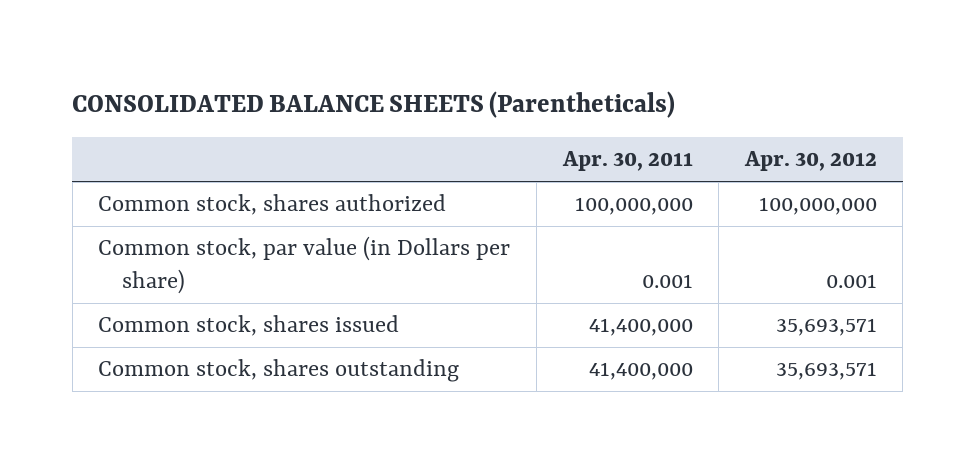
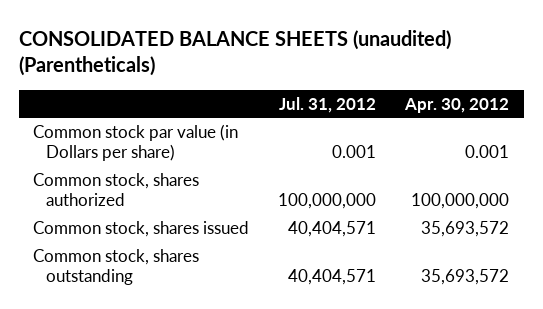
[72,90,676,118] CONSOLIDATED BALANCE SHEETS (Parentheticals) -> [18,29,451,77] CONSOLIDATED BALANCE SHEETS (unaudited) (Parentheticals)
[561,151,693,172] Apr. 30, 2011 -> none
none -> [279,96,377,113] Jul. 31, 2012
none -> [33,124,239,161] Common stock par value (in Dollars per share)
[98,236,511,295] Common stock, par value (in Dollars per share) -> none
[775,318,877,337] 35,693,571 -> [421,221,510,238] 35,693,572
[775,362,877,381] 35,693,571 -> [421,268,510,285] 35,693,572

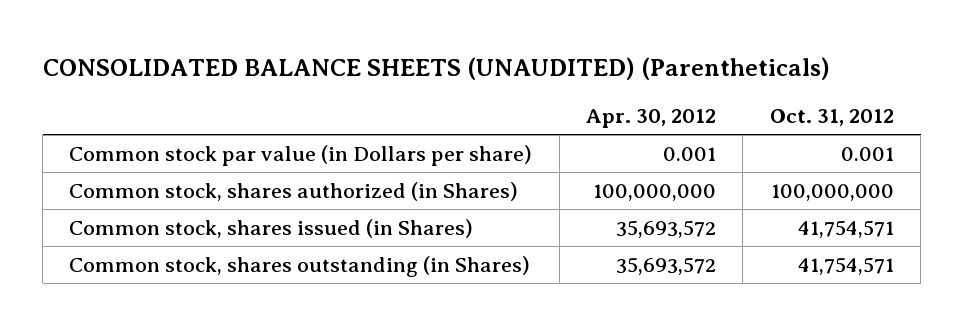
[18,29,451,77] CONSOLIDATED BALANCE SHEETS (unaudited) (Parentheticals) -> [42,56,830,80] CONSOLIDATED BALANCE SHEETS (UNAUDITED) (Parentheticals)
[279,96,377,113] Jul. 31, 2012 -> none
none -> [769,108,894,126] Oct. 31, 2012
[33,173,200,206] Common stock, shares authorized -> [69,181,519,201] Common stock, shares authorized (in Shares)
[33,221,250,238] Common stock, shares issued -> [69,218,474,238] Common stock, shares issued (in Shares)
[33,249,200,285] Common stock, shares outstanding -> [69,255,531,277] Common stock, shares outstanding (in Shares)

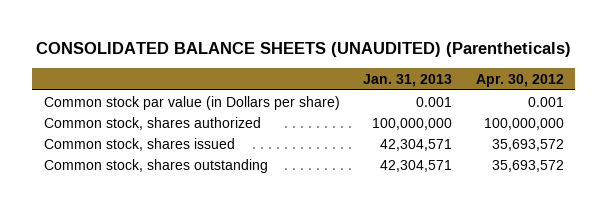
[769,108,894,126] Oct. 31, 2012 -> none
none -> [363,73,453,87] Jan. 31, 2013
[69,181,519,201] Common stock, shares authorized (in Shares) -> [44,116,262,130] Common stock, shares authorized
[69,218,474,238] Common stock, shares issued (in Shares) -> [44,137,236,151] Common stock, shares issued
[69,255,531,277] Common stock, shares outstanding (in Shares) -> [44,158,269,173] Common stock, shares outstanding

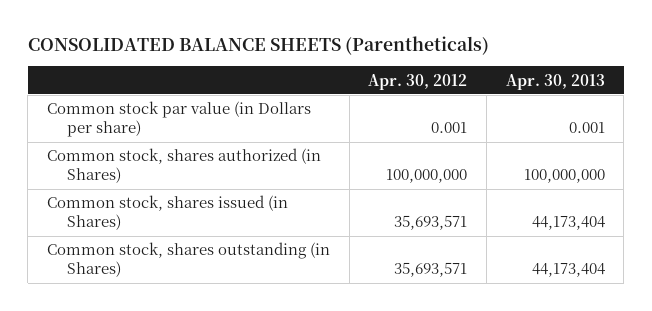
[35,42,571,58] CONSOLIDATED BALANCE SHEETS (UNAUDITED) (Parentheticals) -> [27,36,489,56] CONSOLIDATED BALANCE SHEETS (Parentheticals)
[363,73,453,87] Jan. 31, 2013 -> none
none -> [505,73,605,90] Apr. 30, 2013
[44,116,262,130] Common stock, shares authorized -> [47,148,322,184] Common stock, shares authorized (in Shares)
[44,137,236,151] Common stock, shares issued -> [47,195,289,231] Common stock, shares issued (in Shares)
[491,138,564,151] 35,693,572 -> [394,215,468,231] 35,693,571
[44,158,269,173] Common stock, shares outstanding -> [47,242,331,278] Common stock, shares outstanding (in Shares)
[491,159,564,172] 35,693,572 -> [394,262,468,278] 35,693,571

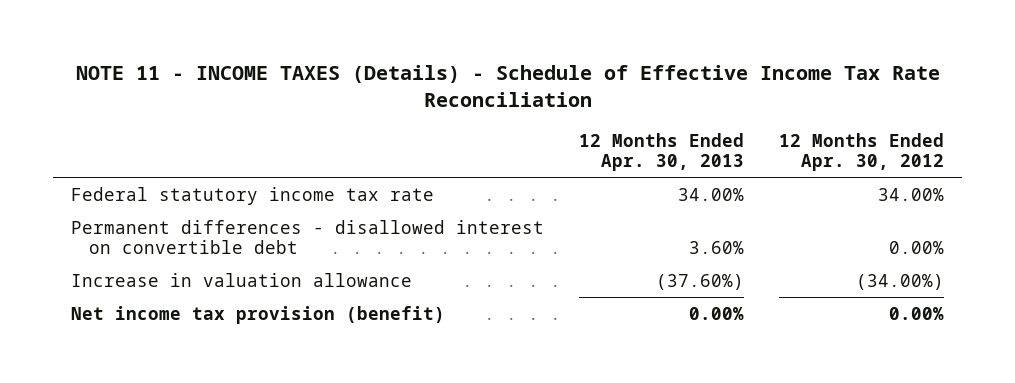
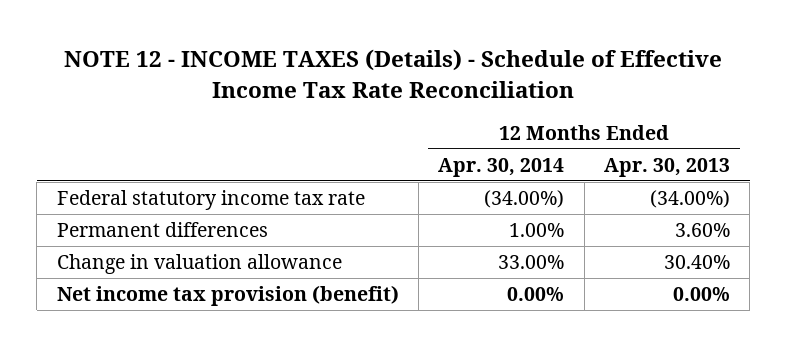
[75,64,940,107] NOTE 11 - INCOME TAXES (Details) - Schedule of Effective Income Tax Rate Reconciliation -> [64,49,723,98] NOTE 12 - INCOME TAXES (Details) - Schedule of Effective Income Tax Rate Reconciliation
[779,132,945,172] 12 Months Ended Apr. 30, 2012 -> none
none -> [438,157,565,177] Apr. 30, 2014
[678,187,745,201] 34.00% -> [649,189,730,208] (34.00%)
[70,219,544,255] Permanent differences - disallowed interest on convertible debt -> [56,221,268,237] Permanent differences
[70,272,412,287] Increase in valuation allowance -> [56,253,342,274] Change in valuation allowance
[656,273,745,290] (37.60%) -> [663,254,730,269] 30.40%

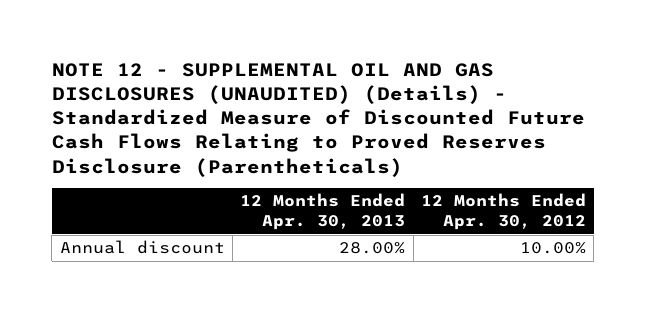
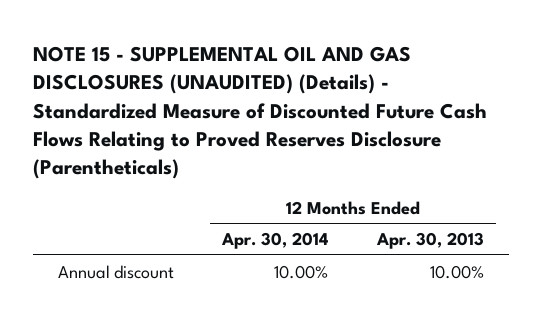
[51,62,585,177] NOTE 12 - SUPPLEMENTAL OIL AND GAS DISCLOSURES (UNAUDITED) (Details) - Standardized Measure of Discounted Future Cash Flows Relating to Proved Reserves Disclosure (Parentheticals) -> [33,46,488,179] NOTE 15 - SUPPLEMENTAL OIL AND GAS DISCLOSURES (UNAUDITED) (Details) - Standardized Measure of Discounted Future Cash Flows Relating to Proved Reserves Disclosure (Parentheticals)
[420,193,586,231] 12 Months Ended Apr. 30, 2012 -> none
none -> [221,231,329,249] Apr. 30, 2014
[339,242,406,255] 28.00% -> [430,264,485,279] 10.00%

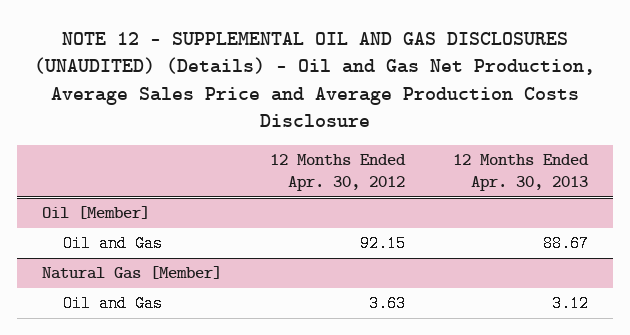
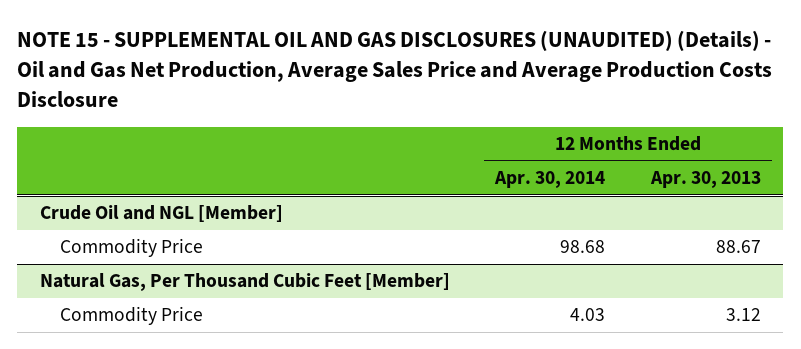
[34,31,596,128] NOTE 12 - SUPPLEMENTAL OIL AND GAS DISCLOSURES (UNAUDITED) (Details) - Oil and Gas Net Production, Average Sales Price and Average Production Costs Disclosure -> [17,30,773,108] NOTE 15 - SUPPLEMENTAL OIL AND GAS DISCLOSURES (UNAUDITED) (Details) - Oil and Gas Net Production, Average Sales Price and Average Production Costs Disclosure
[270,154,407,191] 12 Months Ended Apr. 30, 2012 -> none
none -> [494,171,606,189] Apr. 30, 2014
[41,206,150,220] Oil [Member] -> none
[41,266,222,280] Natural Gas [Member] -> none
none -> [40,205,284,223] Crude Oil and NGL [Member]
[62,235,163,253] Oil and Gas -> [59,238,203,258] Commodity Price
none -> [40,273,451,292] Natural Gas, Per Thousand Cubic Feet [Member]
[62,295,163,313] Oil and Gas -> [59,306,203,326] Commodity Price

